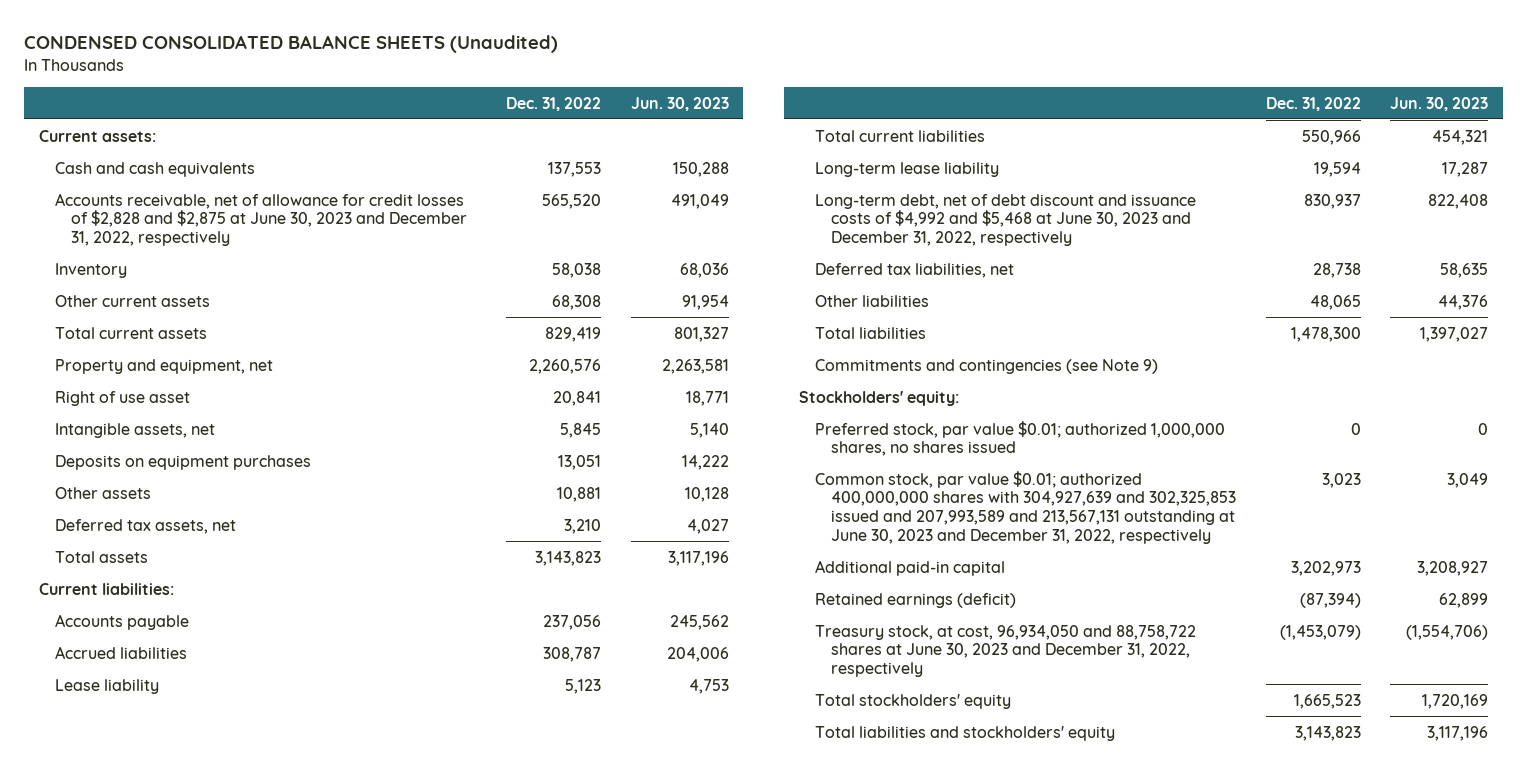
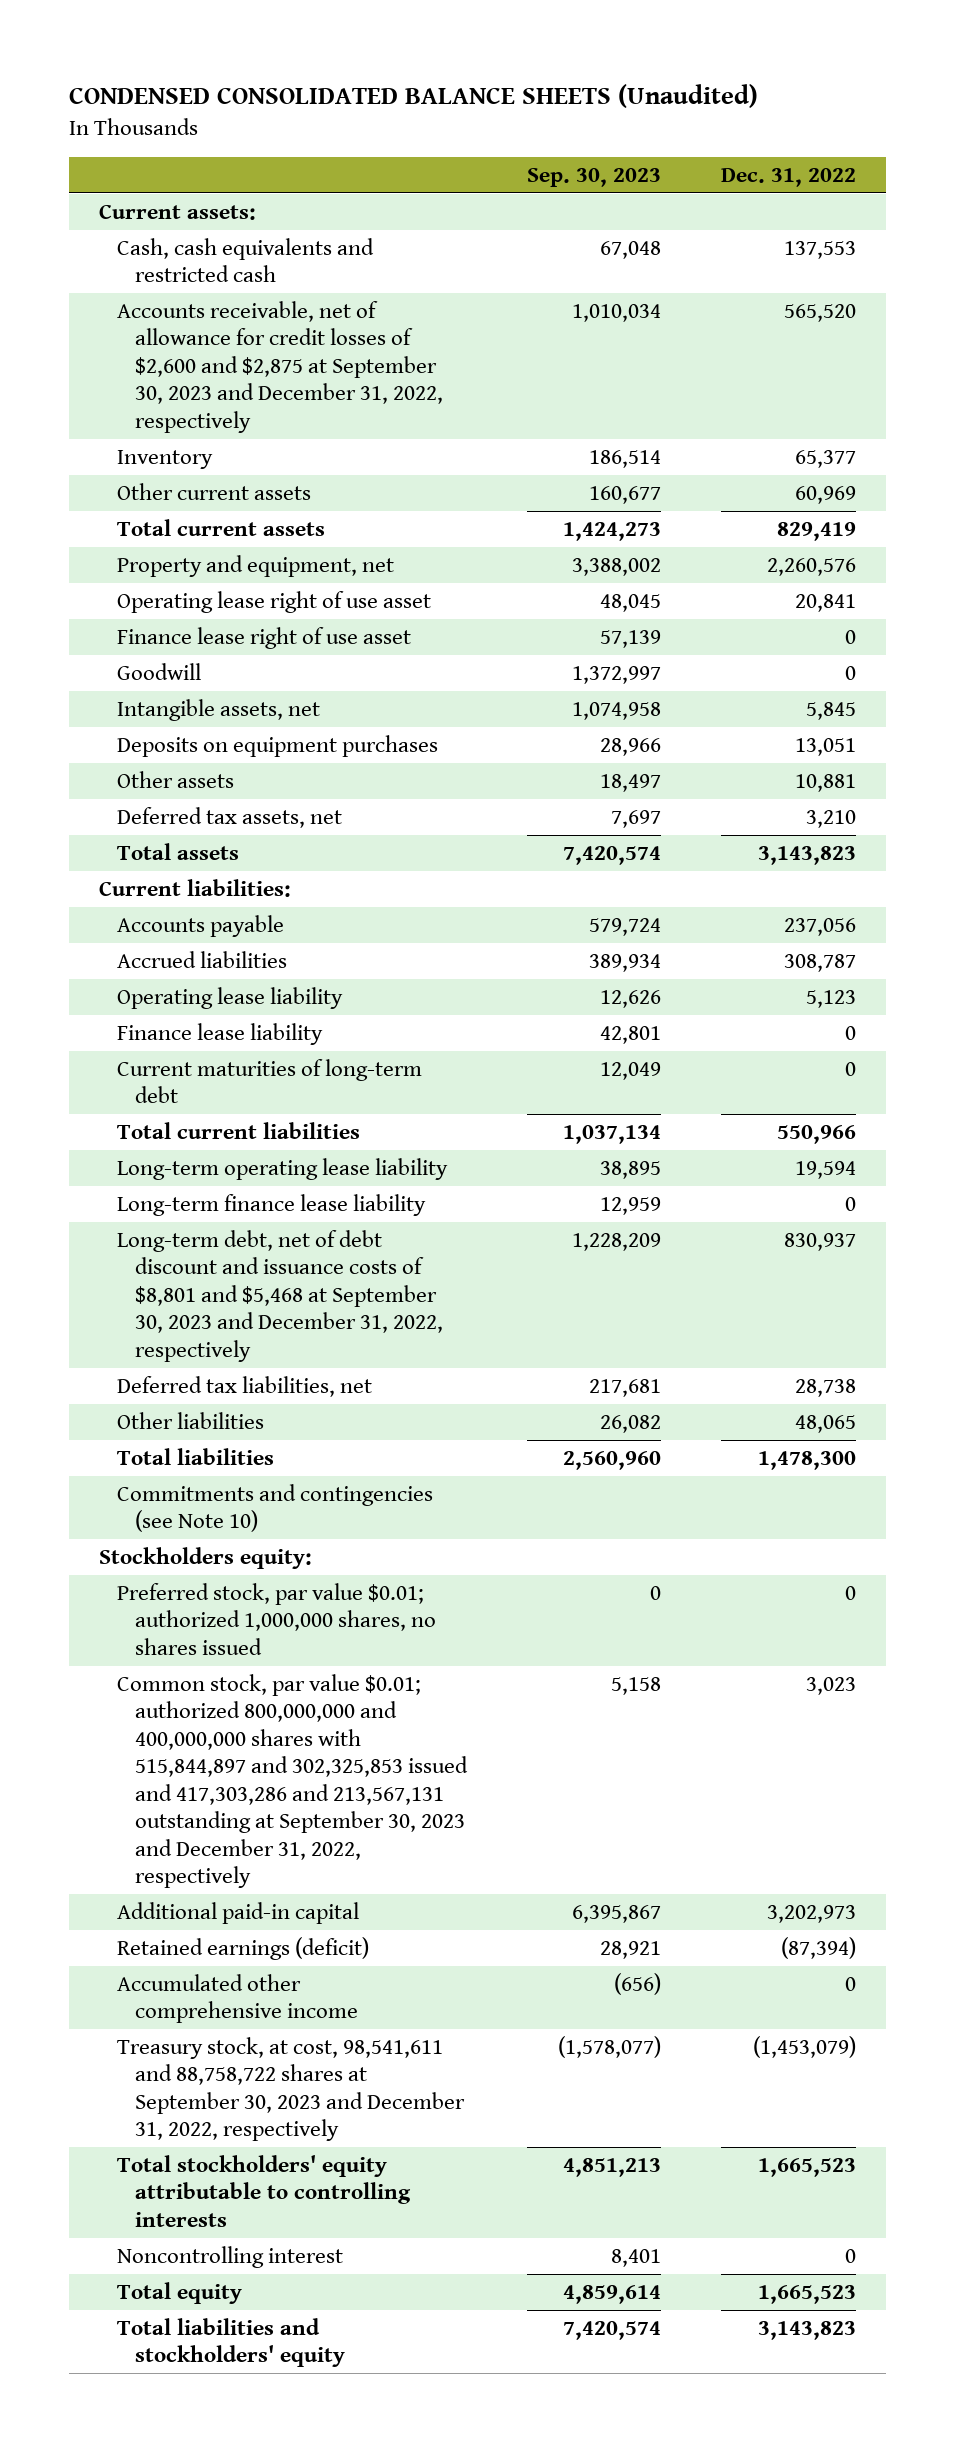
[630,96,729,111] Jun. 30, 2023 -> none
none -> [527,167,662,187] Sep. 30, 2023
[55,161,256,177] Cash and cash equivalents -> [117,237,375,283] Cash, cash equivalents and restricted cash
[55,192,468,247] Accounts receivable, net of allowance for credit losses of $2,828 and $2,875 at June 30, 2023 and December 31, 2022, respectively -> [117,300,444,433] Accounts receivable, net of allowance for credit losses of $2,600 and $2,875 at September 30, 2023 and December 31, 2022, respectively
[551,262,601,278] 58,038 -> [795,449,857,468] 65,377
[551,294,601,310] 68,308 -> [795,485,857,504] 60,969
[55,390,191,406] Right of use asset -> [117,590,432,613] Operating lease right of use asset
none -> [117,626,412,649] Finance lease right of use asset
none -> [117,662,202,680] Goodwill
[55,678,160,694] Lease liability -> [117,986,344,1009] Operating lease liability
none -> [117,1022,324,1045] Finance lease liability
none -> [117,1058,423,1104] Current maturities of long-term debt
[814,161,999,177] Long-term lease liability -> [117,1157,449,1180] Long-term operating lease liability
none -> [117,1193,427,1216] Long-term finance lease liability
[814,193,1196,247] Long-term debt, net of debt discount and issuance costs of $4,992 and $5,468 at June 30, 2023 and December 31, 2022, respectively -> [117,1229,444,1362] Long-term debt, net of debt discount and issuance costs of $8,801 and $5,468 at September 30, 2023 and December 31, 2022, respectively
[814,358,1158,374] Commitments and contingencies (see Note 9) -> [117,1483,434,1533] Commitments and contingencies (see Note 10)
[798,390,959,406] Stockholders' equity: -> [99,1546,313,1569] Stockholders equity:
[814,470,1236,544] Common stock, par value $0.01; authorized 400,000,000 shares with 304,927,639 and 302,325,853 issued and 207,993,589 and 213,567,131 outstanding at June 30, 2023 and December 31, 2022, respectively -> [117,1673,469,1889] Common stock, par value $0.01; authorized 800,000,000 and 400,000,000 shares with 515,844,897 and 302,325,853 issued and 417,303,286 and 213,567,131 outstanding at September 30, 2023 and December 31, 2022, respectively
none -> [117,1973,359,2024] Accumulated other comprehensive income
[814,624,1196,678] Treasury stock, at cost, 96,934,050 and 88,758,722 shares at June 30, 2023 and December 31, 2022, respectively -> [117,2036,466,2142] Treasury stock, at cost, 98,541,611 and 88,758,722 shares at September 30, 2023 and December 31, 2022, respectively
[814,693,1011,709] Total stockholders' equity -> [117,2154,412,2227] Total stockholders' equity attributable to controlling interests
none -> [117,2245,344,2268] Noncontrolling interest
none -> [117,2281,243,2304] Total equity

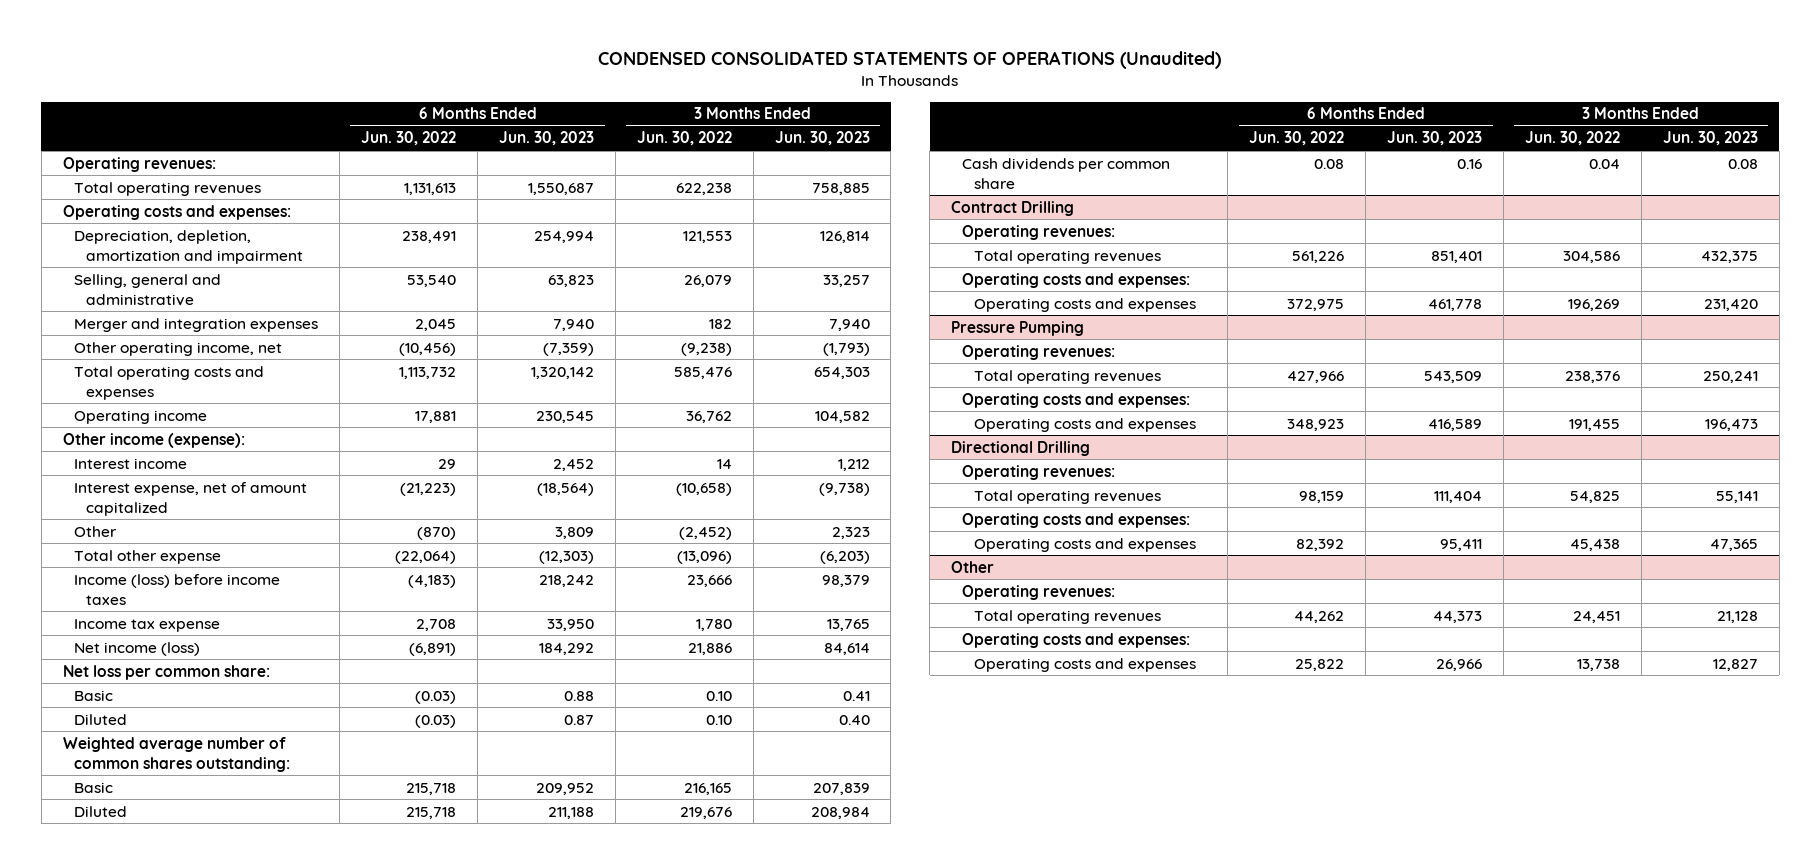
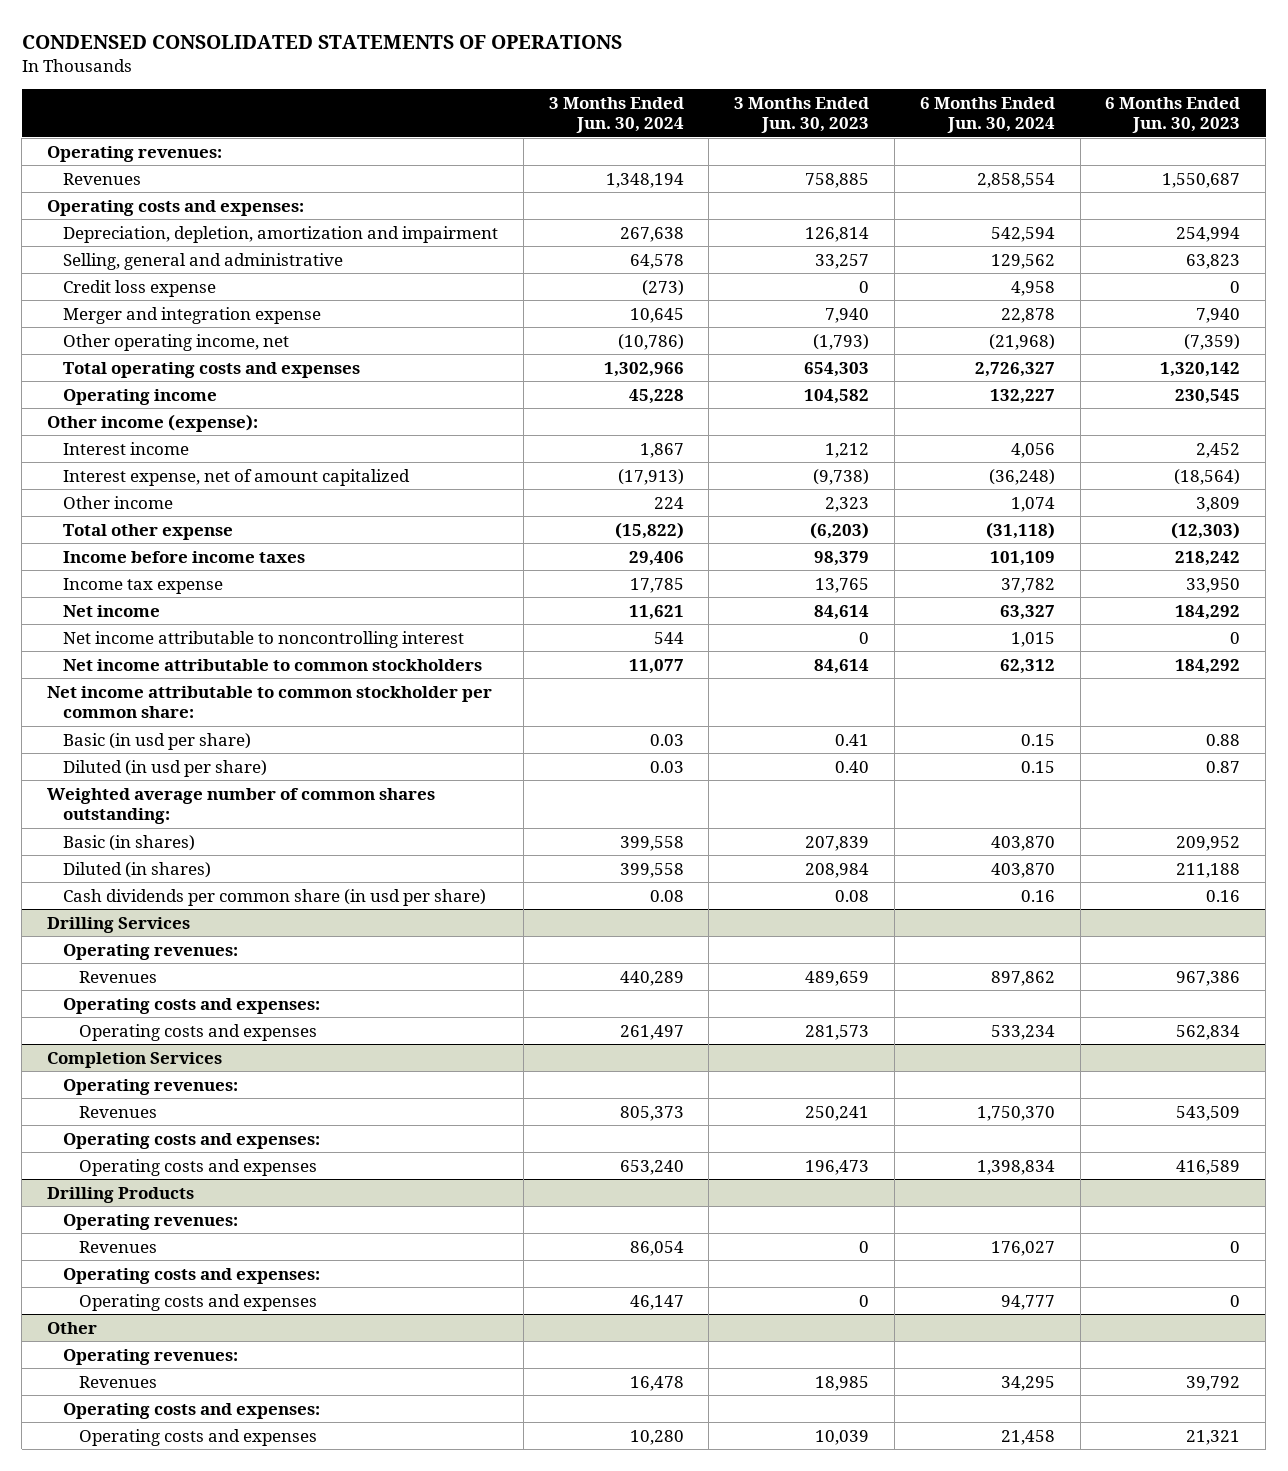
[598,51,1222,70] CONDENSED CONSOLIDATED STATEMENTS OF OPERATIONS (Unaudited) -> [21,34,622,49] CONDENSED CONSOLIDATED STATEMENTS OF OPERATIONS
[361,131,457,146] Jun. 30, 2022 -> none
[636,131,732,146] Jun. 30, 2022 -> none
none -> [548,96,684,134] 3 Months Ended Jun. 30, 2024
none -> [919,96,1055,134] 6 Months Ended Jun. 30, 2024
[74,181,262,196] Total operating revenues -> [63,172,142,185] Revenues
none -> [63,279,217,297] Credit loss expense
[74,317,319,332] Merger and integration expenses -> [63,306,322,324] Merger and integration expense
[74,525,118,537] Other -> [63,495,174,509] Other income
[74,573,281,605] Income (loss) before income taxes -> [63,550,306,563] Income before income taxes
none -> [63,604,161,617] Net income
none -> [63,630,465,648] Net income attributable to noncontrolling interest
[74,641,201,656] Net income (loss) -> [63,658,483,671] Net income attributable to common stockholders
[62,664,270,680] Net loss per common share: -> [47,685,493,719] Net income attributable to common stockholder per common share:
[74,689,114,701] Basic -> [63,732,252,750] Basic (in usd per share)
[74,713,128,725] Diluted -> [63,759,268,777] Diluted (in usd per share)
[950,200,1074,216] Contract Drilling -> none
[74,781,114,793] Basic -> [63,834,196,851] Basic (in shares)
[74,805,128,817] Diluted -> [63,861,212,878] Diluted (in shares)
[962,157,1171,189] Cash dividends per common share -> [63,888,487,906] Cash dividends per common share (in usd per share)
none -> [47,916,191,933] Drilling Services
[973,249,1161,264] Total operating revenues -> none
none -> [78,970,157,983] Revenues
[950,320,1084,336] Pressure Pumping -> none
[1428,298,1483,311] 461,778 -> [1176,1024,1241,1040] 562,834
[1703,298,1758,311] 231,420 -> [805,1024,870,1040] 281,573
none -> [47,1051,223,1068] Completion Services
[973,369,1161,384] Total operating revenues -> [78,1105,157,1118] Revenues
[950,440,1090,456] Directional Drilling -> none
none -> [47,1186,195,1203] Drilling Products
[973,489,1161,504] Total operating revenues -> none
none -> [78,1240,157,1253] Revenues
[1440,538,1483,551] 95,411 -> [1230,1294,1241,1307] 0
[1709,538,1758,551] 47,365 -> [859,1294,870,1307] 0
[973,609,1161,624] Total operating revenues -> none
none -> [78,1375,157,1388] Revenues
[1436,658,1483,671] 26,966 -> [1186,1429,1241,1445] 21,321
[1712,658,1758,671] 12,827 -> [815,1429,870,1445] 10,039

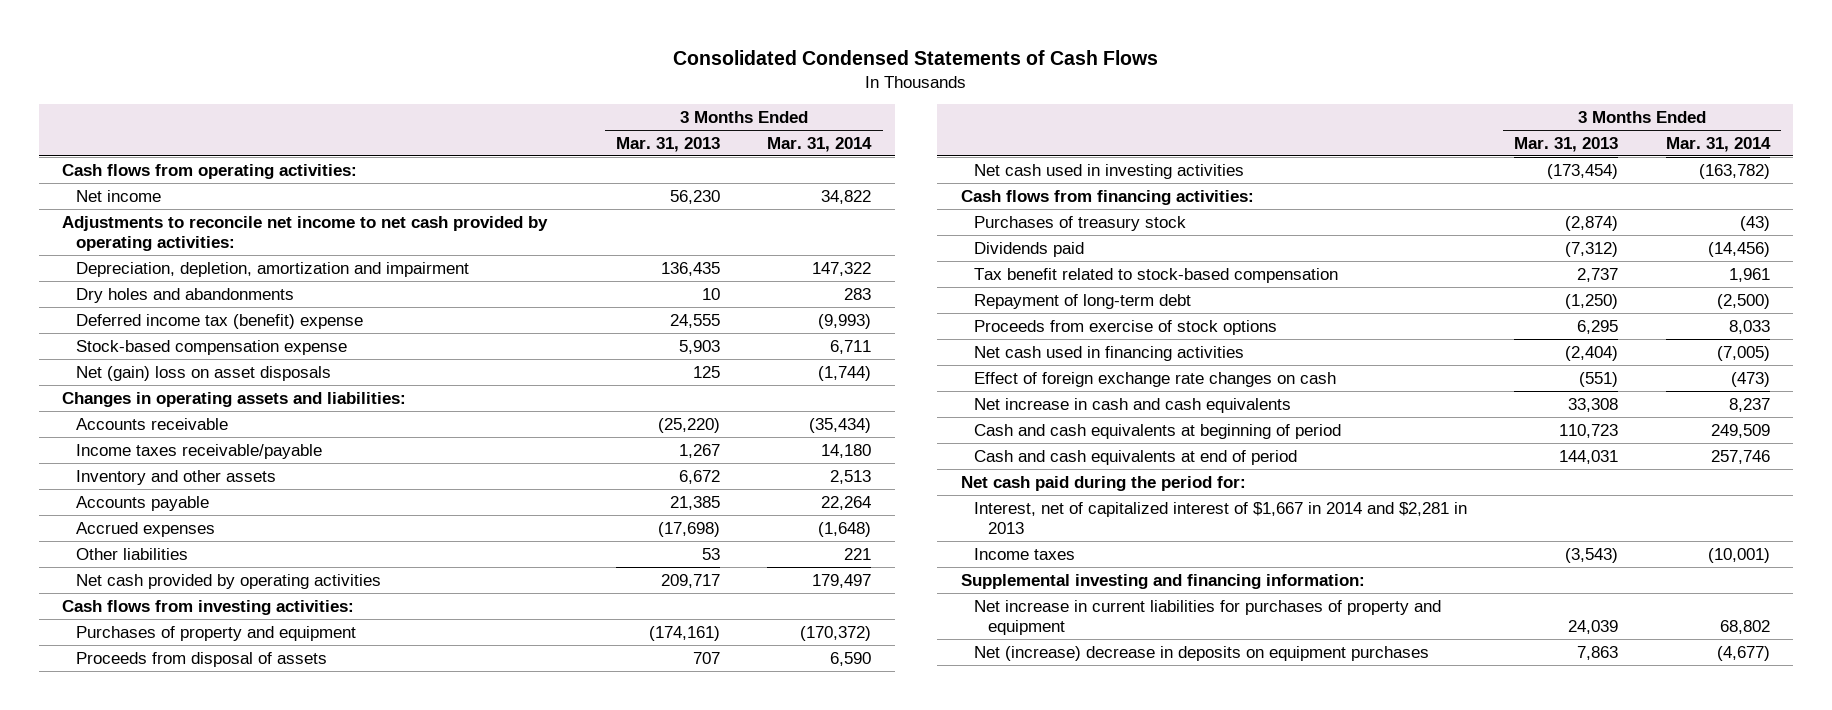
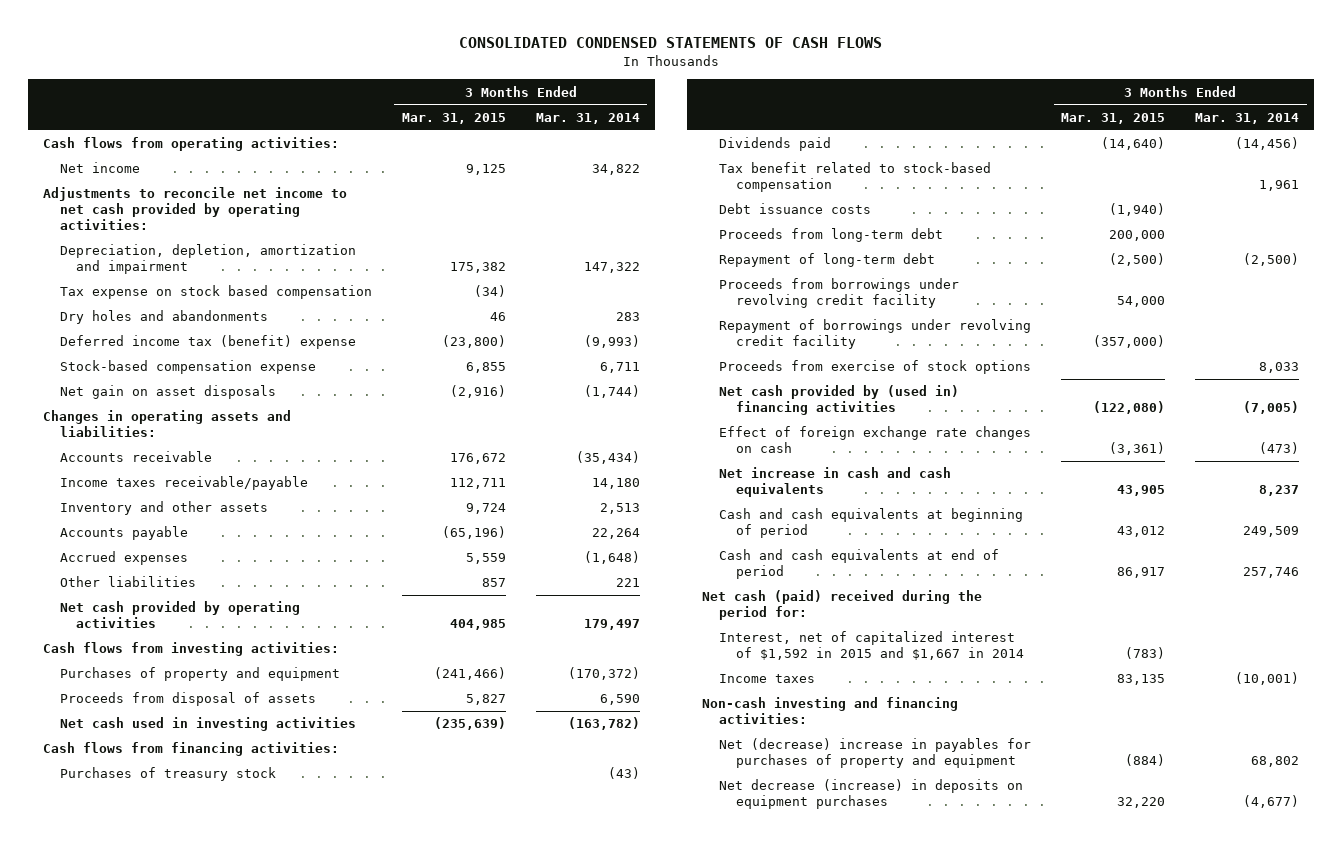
[672,49,1158,65] Consolidated Condensed Statements of Cash Flows -> [458,37,882,49] CONSOLIDATED CONDENSED STATEMENTS OF CASH FLOWS
[616,136,721,152] Mar. 31, 2013 -> none
none -> [401,112,506,124] Mar. 31, 2015
none -> [59,285,372,300] Tax expense on stock based compensation
[76,365,332,381] Net (gain) loss on asset disposals -> [59,385,276,400] Net gain on asset disposals
none -> [719,203,872,215] Debt issuance costs
none -> [719,228,944,243] Proceeds from long-term debt
none -> [719,278,960,309] Proceeds from borrowings under revolving credit facility
none -> [719,319,1032,350] Repayment of borrowings under revolving credit facility
[974,345,1245,361] Net cash used in financing activities -> [719,385,960,416] Net cash provided by (used in) financing activities
[960,475,1246,491] Net cash paid during the period for: -> [702,590,983,621] Net cash (paid) received during the period for:
[974,501,1468,534] Interest, net of capitalized interest of $1,667 in 2014 and $2,281 in 2013 -> [719,631,1024,661] Interest, net of capitalized interest of $1,592 in 2015 and $1,667 in 2014
[960,573,1365,589] Supplemental investing and financing information: -> [702,697,959,725] Non-cash investing and financing activities:
[974,599,1442,635] Net increase in current liabilities for purchases of property and equipment -> [719,738,1032,769] Net (decrease) increase in payables for purchases of property and equipment
[974,645,1430,661] Net (increase) decrease in deposits on equipment purchases -> [719,779,1024,810] Net decrease (increase) in deposits on equipment purchases

